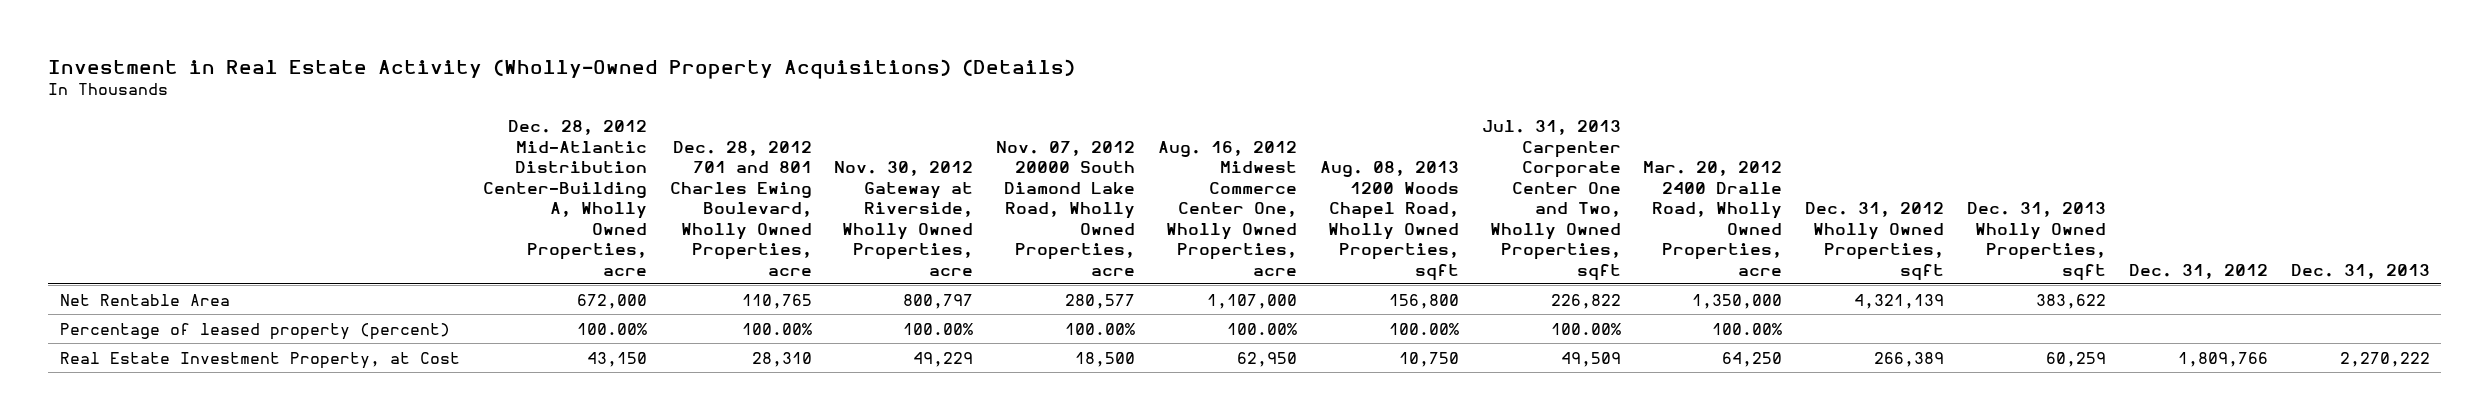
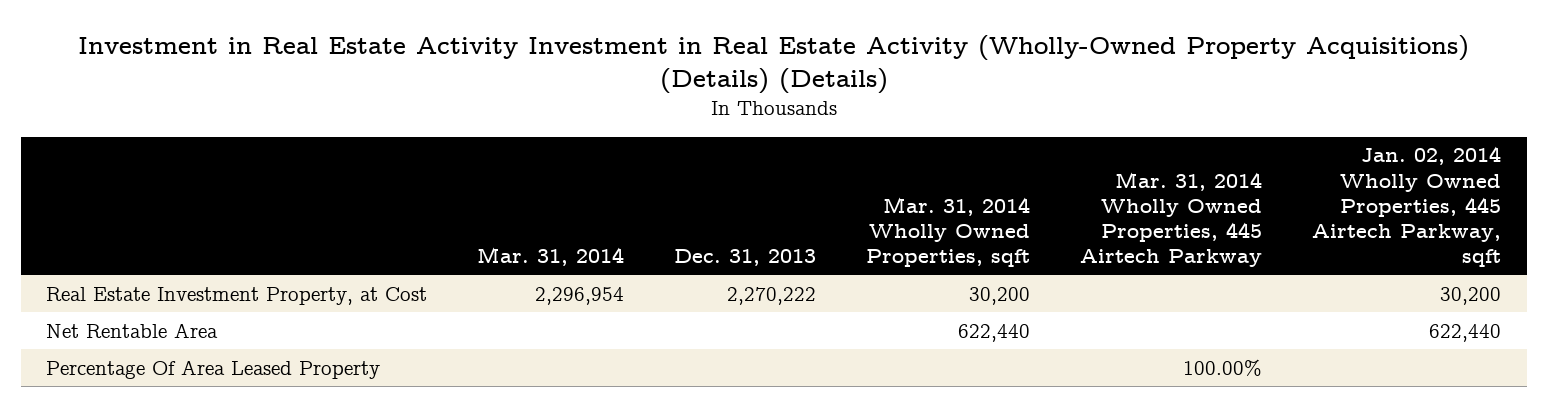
[48,58,1076,79] Investment in Real Estate Activity (Wholly-Owned Property Acquisitions) (Details) -> [77,34,1469,94] Investment in Real Estate Activity Investment in Real Estate Activity (Wholly-Owned Property Acquisitions) (Details) (Details)
[482,120,647,276] Dec. 28, 2012 Mid-Atlantic Distribution Center-Building A, Wholly Owned Properties, acre -> none
[669,140,812,276] Dec. 28, 2012 701 and 801 Charles Ewing Boulevard, Wholly Owned Properties, acre -> none
[834,161,974,276] Nov. 30, 2012 Gateway at Riverside, Wholly Owned Properties, acre -> none
[996,140,1136,276] Nov. 07, 2012 20000 South Diamond Lake Road, Wholly Owned Properties, acre -> none
[1157,140,1297,276] Aug. 16, 2012 Midwest Commerce Center One, Wholly Owned Properties, acre -> none
[1319,161,1459,281] Aug. 08, 2013 1200 Woods Chapel Road, Wholly Owned Properties, sqft -> none
[1481,120,1621,281] Jul. 31, 2013 Carpenter Corporate Center One and Two, Wholly Owned Properties, sqft -> none
[1643,161,1783,276] Mar. 20, 2012 2400 Dralle Road, Wholly Owned Properties, acre -> none
[1805,202,1945,281] Dec. 31, 2012 Wholly Owned Properties, sqft -> none
[1966,202,2106,281] Dec. 31, 2013 Wholly Owned Properties, sqft -> none
[2128,263,2268,279] Dec. 31, 2012 -> none
none -> [477,246,625,266] Mar. 31, 2014
none -> [866,196,1031,267] Mar. 31, 2014 Wholly Owned Properties, sqft
none -> [1080,171,1263,267] Mar. 31, 2014 Wholly Owned Properties, 445 Airtech Parkway
none -> [1312,146,1502,267] Jan. 02, 2014 Wholly Owned Properties, 445 Airtech Parkway, sqft
[59,322,450,340] Percentage of leased property (percent) -> none
[59,293,230,306] Net Rentable Area -> [46,322,219,338] Net Rentable Area
none -> [46,359,381,379] Percentage Of Area Leased Property

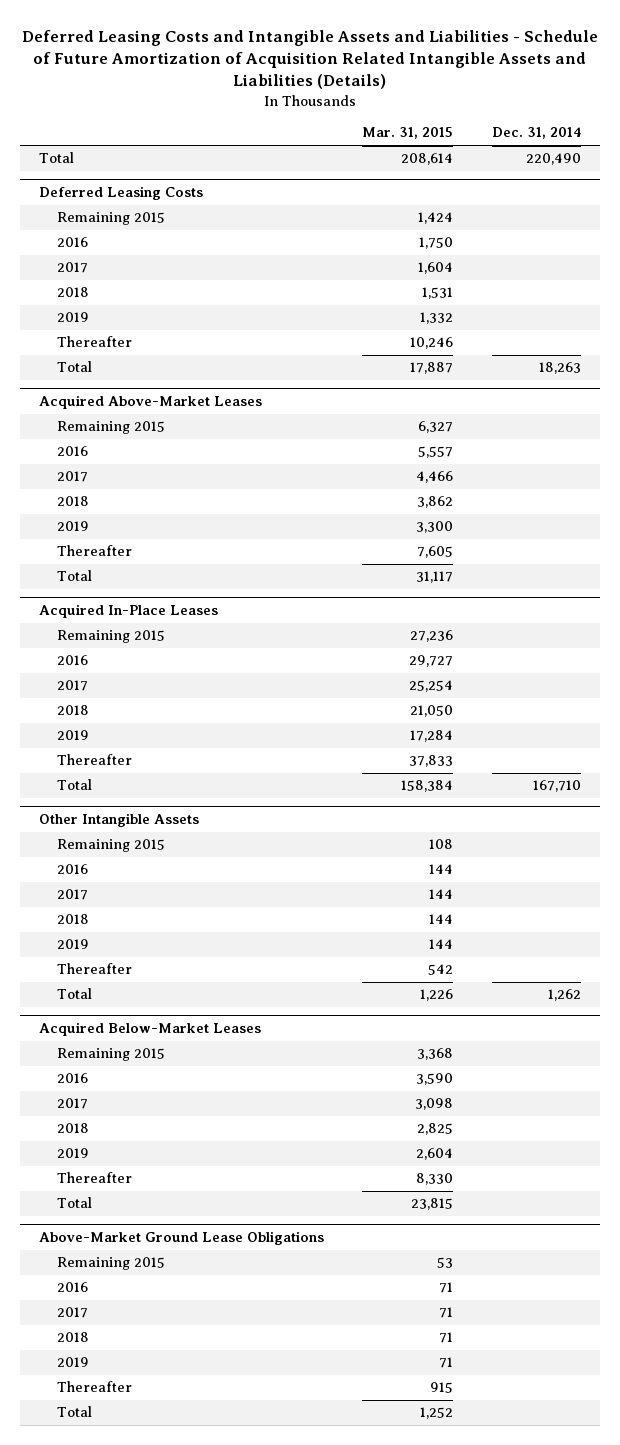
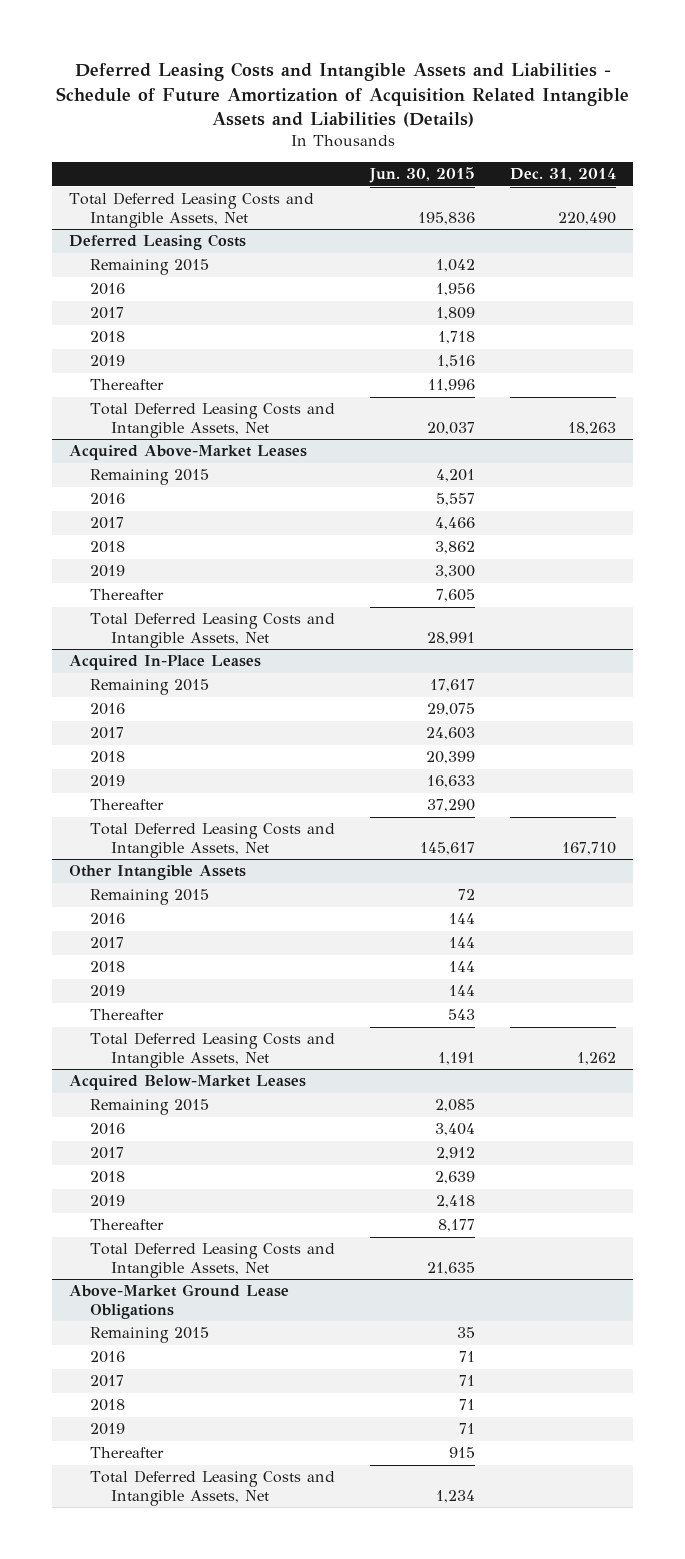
[362,127,454,140] Mar. 31, 2015 -> none
none -> [368,167,475,184] Jun. 30, 2015
[39,152,75,164] Total -> [69,192,315,228] Total Deferred Leasing Costs and Intangible Assets, Net
[56,361,92,373] Total -> [89,402,335,438] Total Deferred Leasing Costs and Intangible Assets, Net
[56,570,92,582] Total -> [89,612,335,648] Total Deferred Leasing Costs and Intangible Assets, Net
[56,779,92,791] Total -> [89,822,335,858] Total Deferred Leasing Costs and Intangible Assets, Net
[56,988,92,1000] Total -> [89,1032,335,1068] Total Deferred Leasing Costs and Intangible Assets, Net
[56,1197,92,1209] Total -> [89,1242,335,1278] Total Deferred Leasing Costs and Intangible Assets, Net
[56,1406,92,1418] Total -> [89,1470,335,1506] Total Deferred Leasing Costs and Intangible Assets, Net

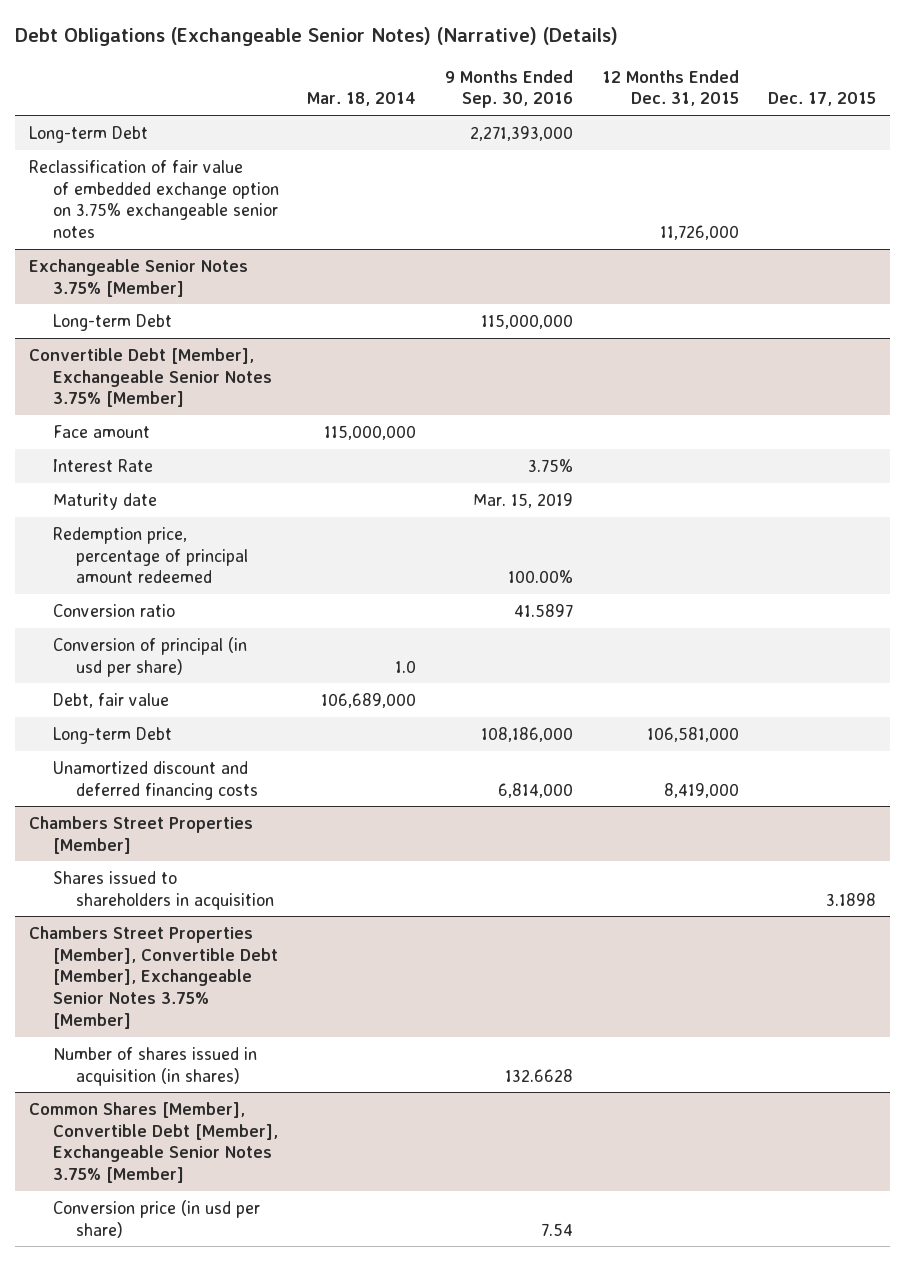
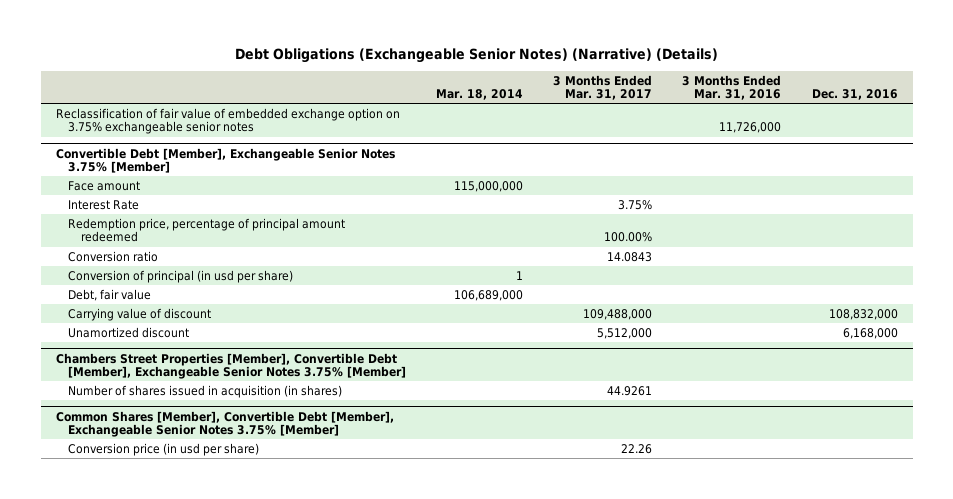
[445,69,574,109] 9 Months Ended Sep. 30, 2016 -> none
[601,69,739,107] 12 Months Ended Dec. 31, 2015 -> none
[767,92,876,107] Dec. 17, 2015 -> none
none -> [553,74,653,101] 3 Months Ended Mar. 31, 2017
none -> [682,74,782,101] 3 Months Ended Mar. 31, 2016
none -> [811,89,898,101] Dec. 31, 2016
[29,125,149,143] Long-term Debt -> none
[29,258,249,297] Exchangeable Senior Notes 3.75% [Member] -> none
[52,313,172,331] Long-term Debt -> none
[52,492,157,510] Maturity date -> none
[395,659,417,673] 1.0 -> [516,270,524,280] 1
[52,726,172,744] Long-term Debt -> none
[52,760,258,800] Unamortized discount and deferred financing costs -> none
[29,815,254,854] Chambers Street Properties [Member] -> none
[52,870,274,910] Shares issued to shareholders in acquisition -> none
none -> [68,307,212,321] Carrying value of discount
none -> [68,326,190,338] Unamortized discount

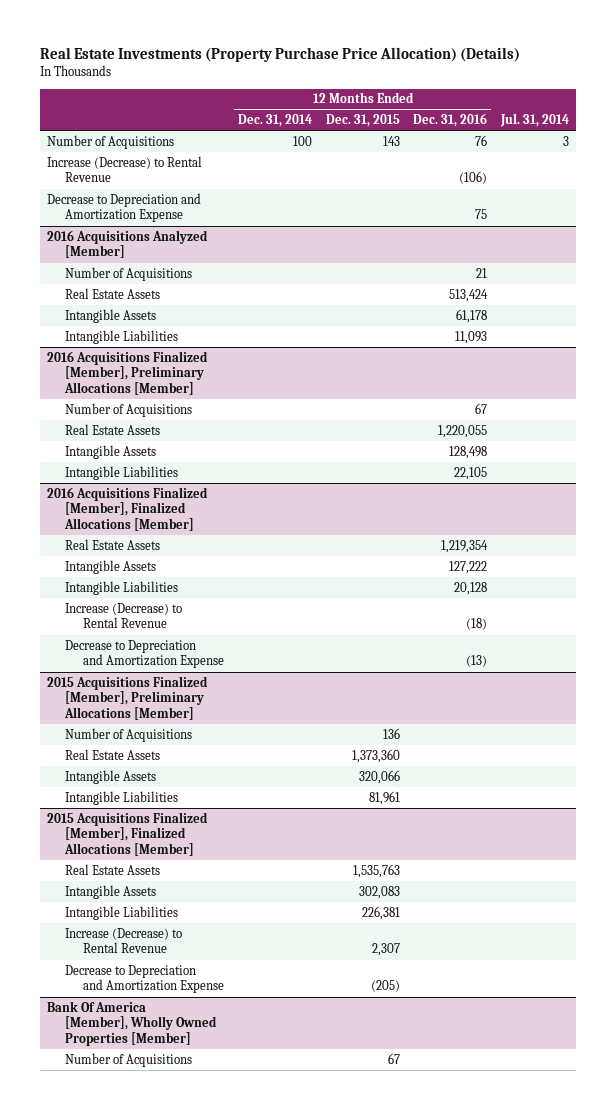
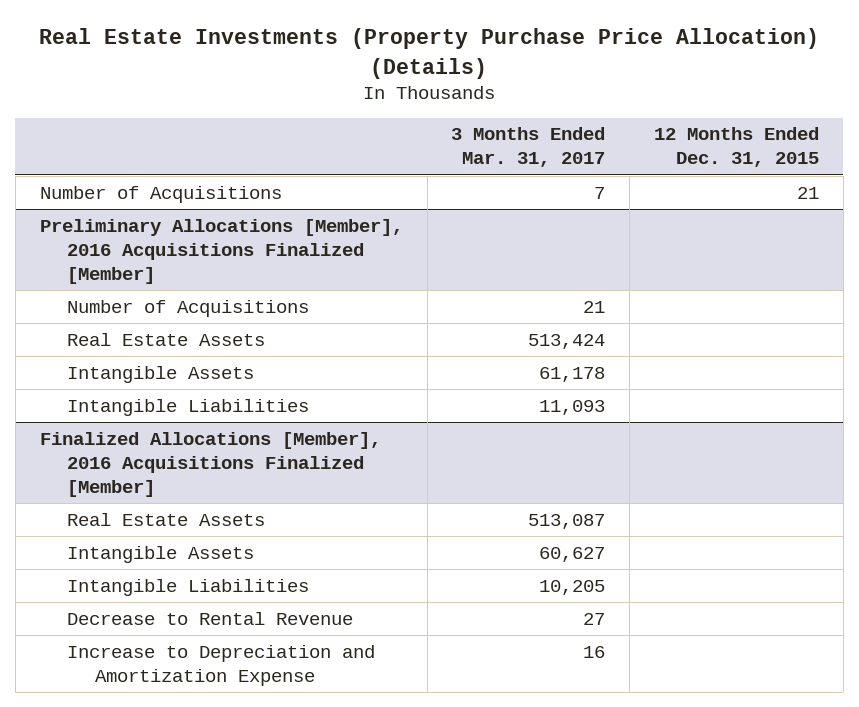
[237,114,312,128] Dec. 31, 2014 -> none
[413,113,488,128] Dec. 31, 2016 -> none
[499,113,569,128] Jul. 31, 2014 -> none
none -> [451,127,606,168] 3 Months Ended Mar. 31, 2017
[46,155,202,183] Increase (Decrease) to Rental Revenue -> none
[46,192,201,223] Decrease to Depreciation and Amortization Expense -> none
[46,229,208,259] 2016 Acquisitions Analyzed [Member] -> none
[64,266,192,281] Number of Acquisitions -> none
[64,287,160,299] Real Estate Assets -> none
[64,308,156,323] Intangible Assets -> none
[64,329,178,344] Intangible Liabilities -> none
[382,135,400,146] 143 -> [797,186,820,199] 21
[46,350,208,396] 2016 Acquisitions Finalized [Member], Preliminary Allocations [Member] -> [39,218,403,284] Preliminary Allocations [Member], 2016 Acquisitions Finalized [Member]
[46,486,208,532] 2016 Acquisitions Finalized [Member], Finalized Allocations [Member] -> [39,431,381,497] Finalized Allocations [Member], 2016 Acquisitions Finalized [Member]
[46,675,208,721] 2015 Acquisitions Finalized [Member], Preliminary Allocations [Member] -> none
[64,727,192,742] Number of Acquisitions -> none
[64,748,160,760] Real Estate Assets -> none
[64,769,156,784] Intangible Assets -> none
[64,790,178,805] Intangible Liabilities -> none
[46,811,208,857] 2015 Acquisitions Finalized [Member], Finalized Allocations [Member] -> none
[64,863,160,875] Real Estate Assets -> none
[64,884,156,899] Intangible Assets -> none
[64,905,178,920] Intangible Liabilities -> none
[64,927,182,954] Increase (Decrease) to Rental Revenue -> none
[64,964,225,994] Decrease to Depreciation and Amortization Expense -> none
[46,1000,217,1047] Bank Of America [Member], Wholly Owned Properties [Member] -> none
[64,1052,192,1067] Number of Acquisitions -> none
[64,602,182,629] Increase (Decrease) to Rental Revenue -> [67,611,354,625] Decrease to Rental Revenue
[64,639,225,669] Decrease to Depreciation and Amortization Expense -> [67,644,376,686] Increase to Depreciation and Amortization Expense

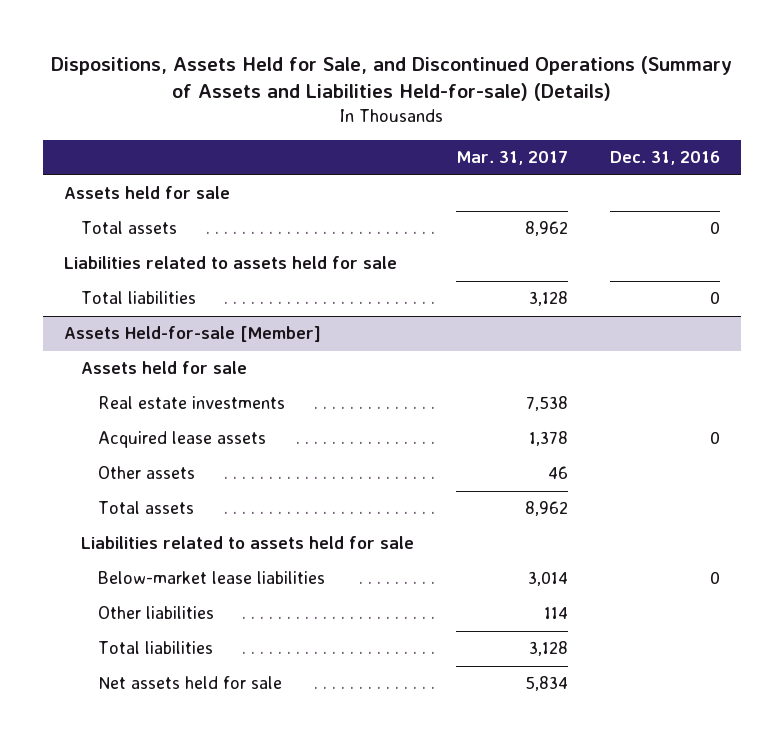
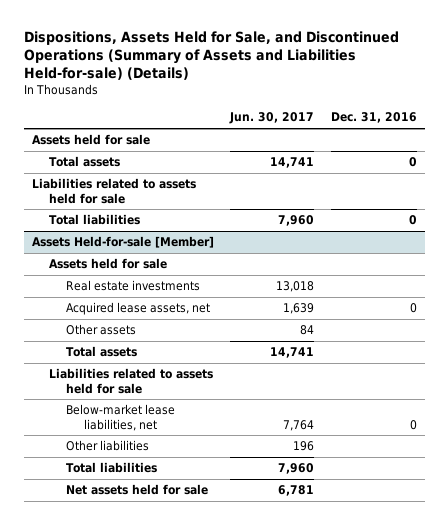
[455,151,568,166] Mar. 31, 2017 -> none
none -> [229,112,315,125] Jun. 30, 2017
[98,431,267,449] Acquired lease assets -> [66,302,211,316] Acquired lease assets, net
[98,571,326,585] Below-market lease liabilities -> [66,404,176,431] Below-market lease liabilities, net

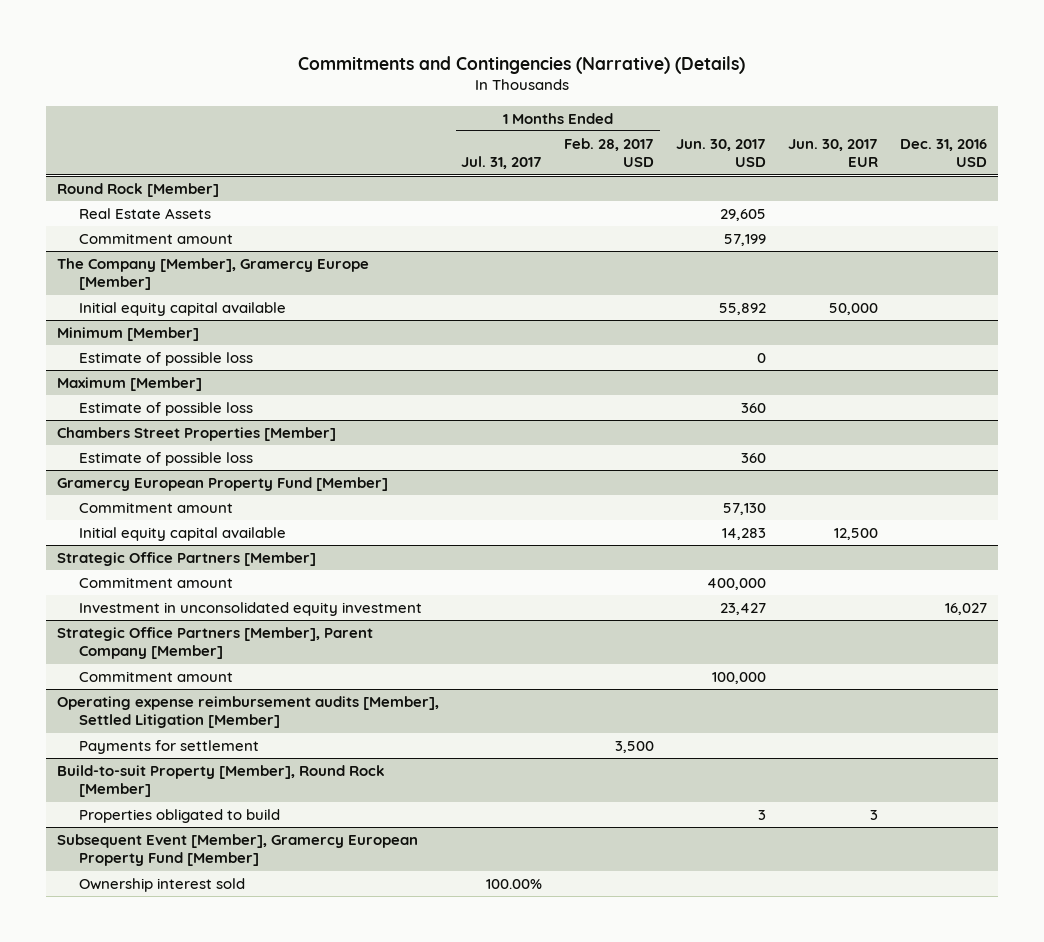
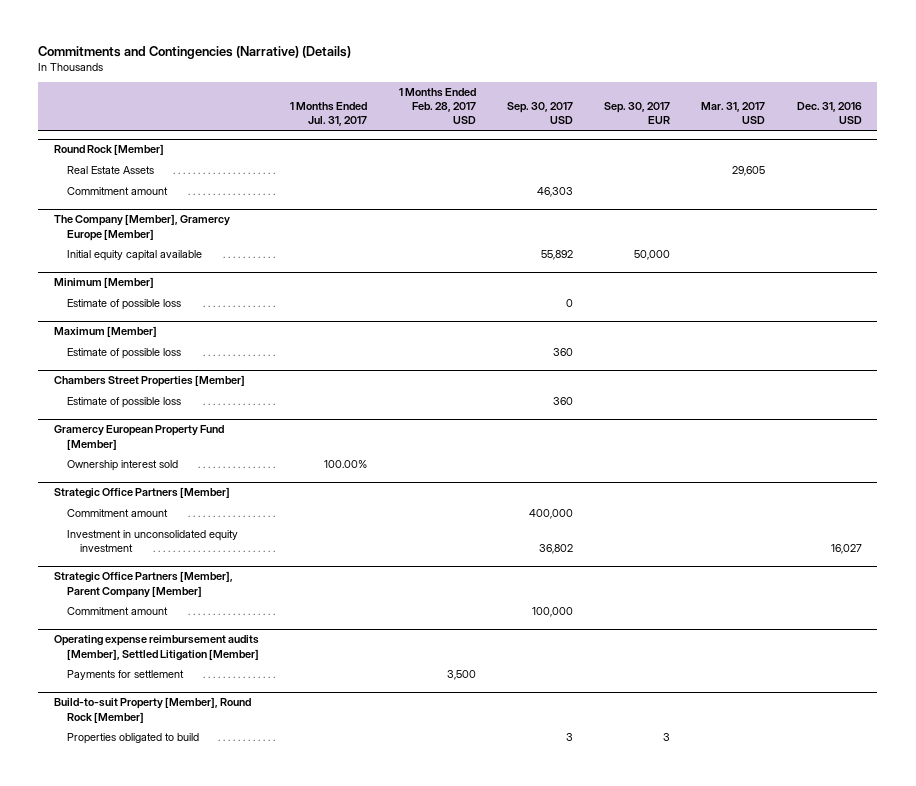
[676,138,767,168] Jun. 30, 2017 USD -> none
[787,138,878,168] Jun. 30, 2017 EUR -> none
none -> [506,102,573,125] Sep. 30, 2017 USD
none -> [604,102,671,125] Sep. 30, 2017 EUR
none -> [701,102,766,125] Mar. 31, 2017 USD
[79,502,234,514] Commitment amount -> none
[79,527,287,542] Initial equity capital available -> none
none -> [67,460,179,472] Ownership interest sold
[57,834,419,867] Subsequent Event [Member], Gramercy European Property Fund [Member] -> none
[79,878,246,893] Ownership interest sold -> none

